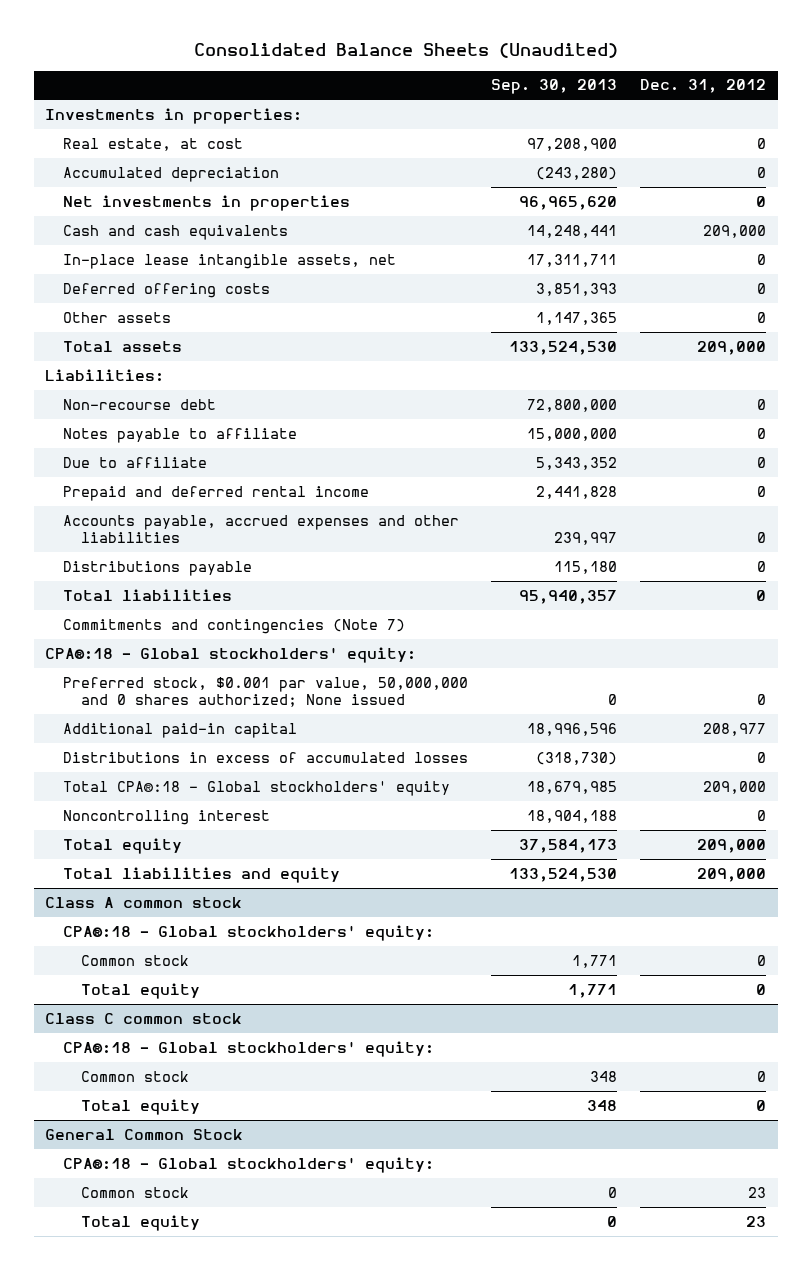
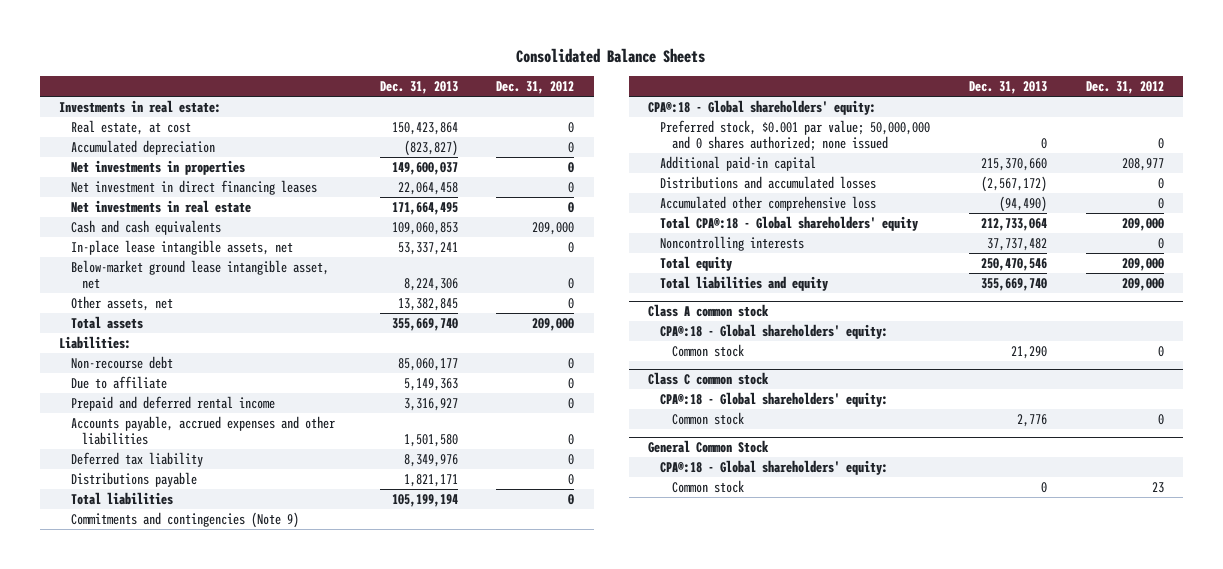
[193,43,618,59] Consolidated Balance Sheets (Unaudited) -> [516,47,706,63] Consolidated Balance Sheets
[491,79,618,95] Sep. 30, 2013 -> none
none -> [379,81,458,95] Dec. 31, 2013
[45,107,303,124] Investments in properties: -> [59,100,222,114] Investments in real estate:
none -> [70,180,317,196] Net investment in direct financing leases
none -> [70,200,251,214] Net investments in real estate
[63,282,271,298] Deferred offering costs -> none
none -> [70,260,329,290] Below-market ground lease intangible asset, net
[63,311,172,323] Other assets -> [70,296,173,312] Other assets, net
[63,427,298,443] Notes payable to affiliate -> none
none -> [70,452,203,468] Deferred tax liability
[63,618,406,634] Commitments and contingencies (Note 7) -> [70,512,299,529] Commitments and contingencies (Note 9)
[45,646,417,663] CPA®:18 - Global stockholders' equity: -> [648,100,877,116] CPA®:18 - Global shareholders' equity:
[63,676,469,708] Preferred stock, $0.001 par value, 50,000,000 and 0 shares authorized; None issued -> [660,120,931,152] Preferred stock, $0.001 par value; 50,000,000 and 0 shares authorized; none issued
[63,751,469,763] Distributions in excess of accumulated losses -> [660,176,877,190] Distributions and accumulated losses
none -> [660,196,877,212] Accumulated other comprehensive loss
[63,780,451,796] Total CPA®:18 - Global stockholders' equity -> [660,216,919,232] Total CPA®:18 - Global shareholders' equity
[63,809,271,825] Noncontrolling interest -> [660,236,805,252] Noncontrolling interests
[63,924,435,941] CPA®:18 - Global stockholders' equity: -> [660,324,889,340] CPA®:18 - Global shareholders' equity:
[81,982,201,999] Total equity -> none
[63,1040,435,1057] CPA®:18 - Global stockholders' equity: -> [660,392,889,408] CPA®:18 - Global shareholders' equity:
[81,1098,201,1115] Total equity -> none
[63,1156,435,1173] CPA®:18 - Global stockholders' equity: -> [660,460,889,476] CPA®:18 - Global shareholders' equity:
[81,1214,201,1231] Total equity -> none

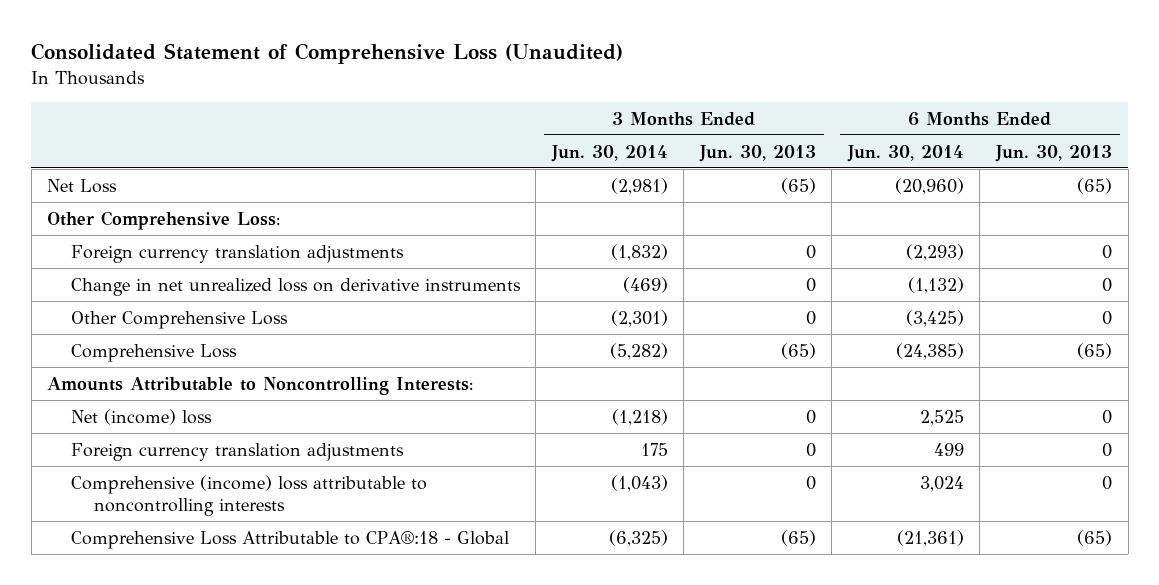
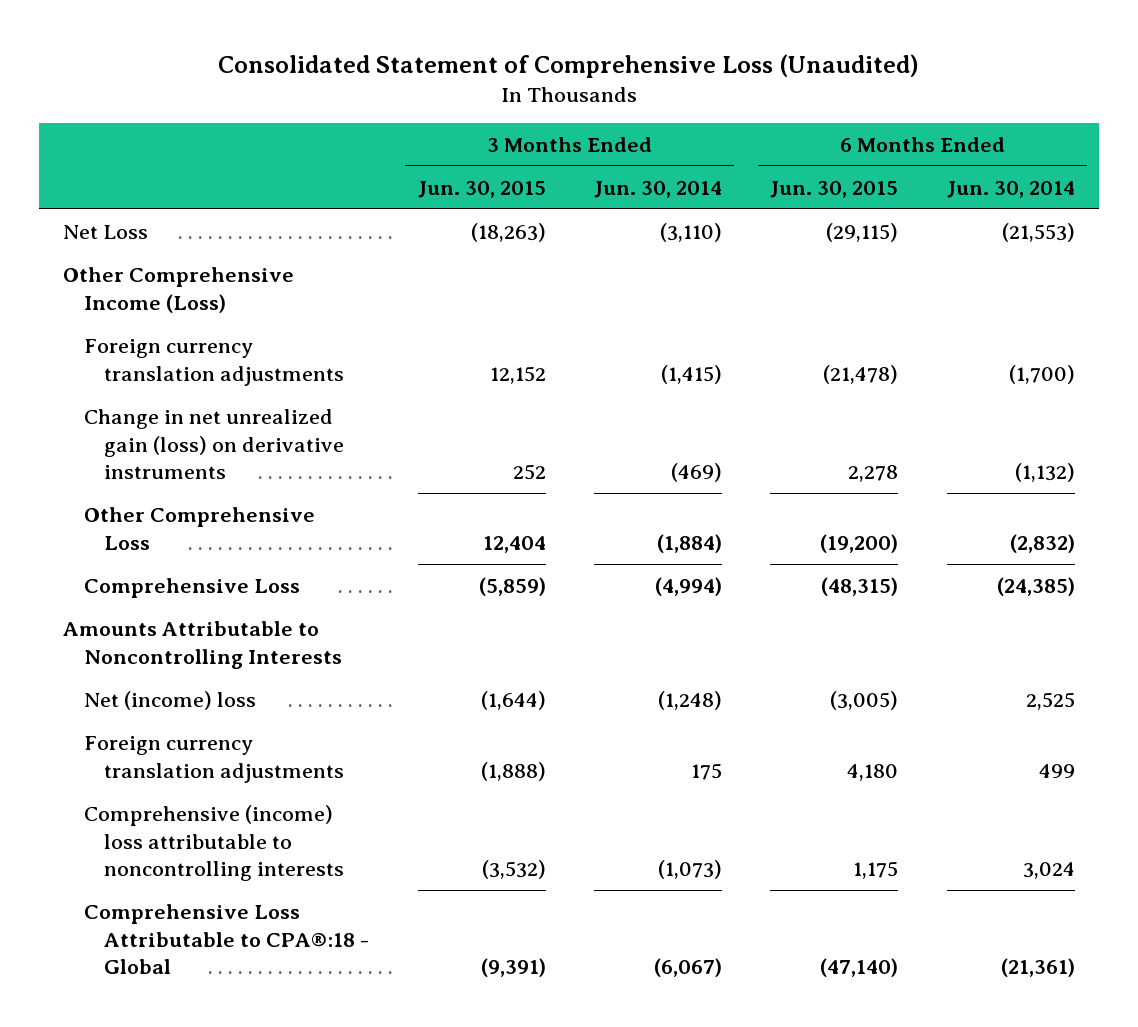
[698,144,816,162] Jun. 30, 2013 -> none
[994,144,1112,162] Jun. 30, 2013 -> none
none -> [417,180,546,198] Jun. 30, 2015
none -> [770,180,899,198] Jun. 30, 2015
[610,177,668,195] (2,981) -> [659,222,722,242] (3,110)
[894,177,964,195] (20,960) -> [1001,222,1075,242] (21,553)
[47,210,281,230] Other Comprehensive Loss: -> [63,266,295,313] Other Comprehensive Income (Loss)
[610,243,668,261] (1,832) -> [660,364,722,384] (1,415)
[905,243,964,261] (2,293) -> [1008,364,1075,384] (1,700)
[70,277,521,296] Change in net unrealized loss on derivative instruments -> [83,408,345,480] Change in net unrealized gain (loss) on derivative instruments
[610,309,668,327] (2,301) -> [656,533,722,553] (1,884)
[905,309,964,327] (3,425) -> [1009,533,1075,553] (2,832)
[609,342,668,360] (5,282) -> [654,576,722,596] (4,994)
[47,376,474,395] Amounts Attributable to Noncontrolling Interests: -> [63,620,342,669] Amounts Attributable to Noncontrolling Interests
[611,408,668,426] (1,218) -> [657,690,722,710] (1,248)
[610,474,668,492] (1,043) -> [657,860,722,880] (1,073)
[608,529,668,547] (6,325) -> [653,958,722,978] (6,067)

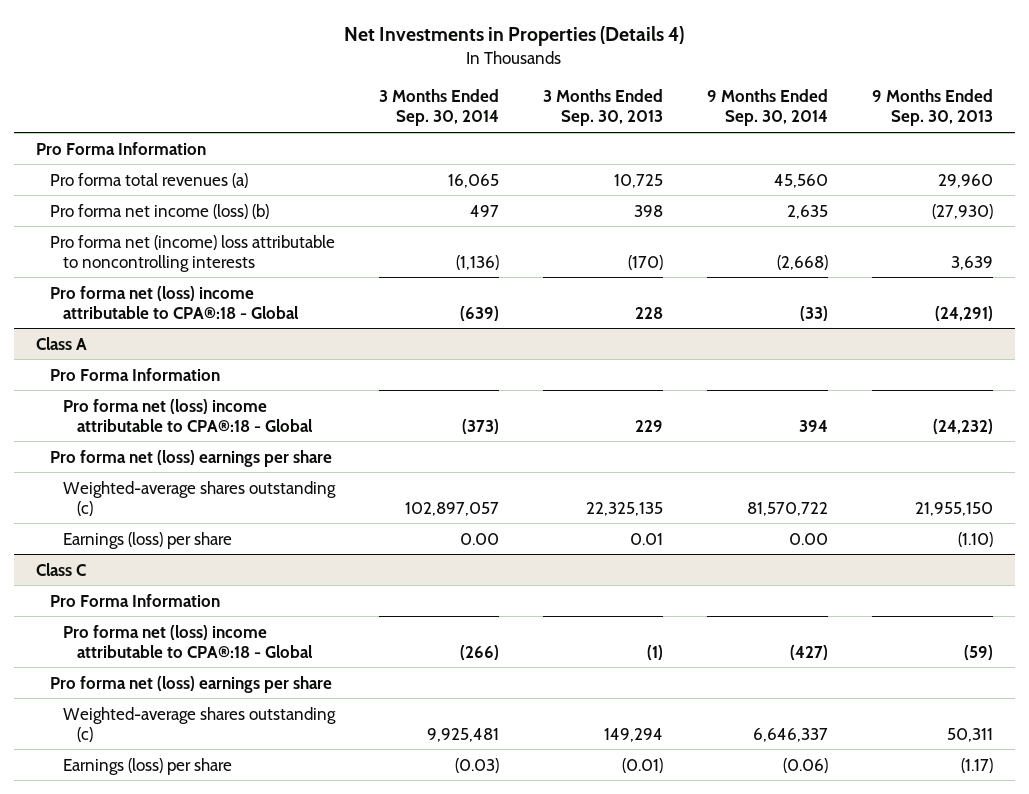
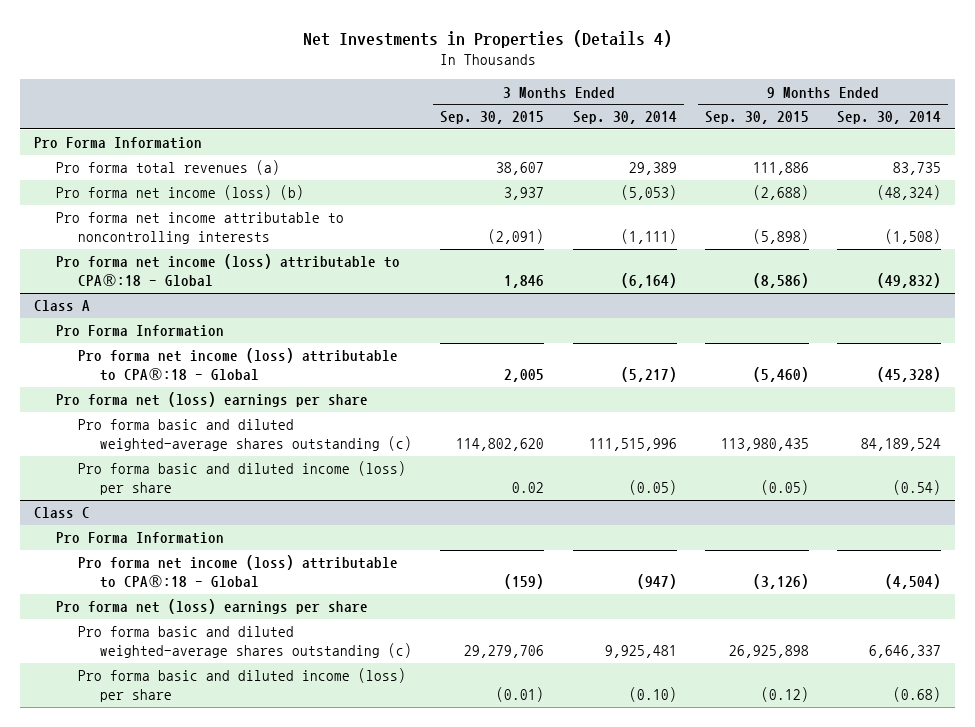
[542,89,663,127] 3 Months Ended Sep. 30, 2013 -> none
[871,89,993,127] 9 Months Ended Sep. 30, 2013 -> none
none -> [440,111,545,125] Sep. 30, 2015
none -> [705,111,810,125] Sep. 30, 2015
[448,173,500,188] 16,065 -> [628,162,677,176] 29,389
[773,173,828,188] 45,560 -> [893,162,942,176] 83,735
[470,204,500,217] 497 -> [620,185,677,201] (5,053)
[786,204,828,219] 2,635 -> [877,185,942,201] (48,324)
[49,234,335,272] Pro forma net (income) loss attributable to noncontrolling interests -> [56,212,345,245] Pro forma net income attributable to noncontrolling interests
[456,254,500,270] (1,136) -> [620,229,677,245] (1,111)
[776,254,828,270] (2,668) -> [885,229,942,245] (1,508)
[49,285,300,319] Pro forma net (loss) income attributable to CPA®:18 - Global -> [56,254,401,288] Pro forma net income (loss) attributable to CPA®:18 - Global
[460,305,500,321] (639) -> [620,273,677,289] (6,164)
[799,305,828,321] (33) -> [877,273,942,289] (49,832)
[63,398,313,432] Pro forma net (loss) income attributable to CPA®:18 - Global -> [78,348,399,382] Pro forma net income (loss) attributable to CPA®:18 - Global
[462,418,500,434] (373) -> [620,367,677,383] (5,217)
[798,419,828,432] 394 -> [877,367,942,383] (45,328)
[63,480,337,516] Weighted-average shares outstanding (c) -> [78,419,413,452] Pro forma basic and diluted weighted-average shares outstanding (c)
[405,501,500,516] 102,897,057 -> [588,438,677,452] 111,515,996
[746,501,828,516] 81,570,722 -> [861,438,942,452] 84,189,524
[63,531,233,549] Earnings (loss) per share -> [78,461,407,496] Pro forma basic and diluted income (loss) per share
[460,532,500,545] 0.00 -> [628,480,677,496] (0.05)
[788,532,828,545] 0.00 -> [893,480,942,496] (0.54)
[63,624,313,658] Pro forma net (loss) income attributable to CPA®:18 - Global -> [78,555,399,589] Pro forma net income (loss) attributable to CPA®:18 - Global
[460,644,500,660] (266) -> [636,574,677,590] (947)
[789,644,828,660] (427) -> [885,574,942,590] (4,504)
[63,706,337,742] Weighted-average shares outstanding (c) -> [78,626,413,659] Pro forma basic and diluted weighted-average shares outstanding (c)
[63,757,233,775] Earnings (loss) per share -> [78,668,407,703] Pro forma basic and diluted income (loss) per share
[455,757,500,773] (0.03) -> [628,687,677,703] (0.10)
[782,757,828,773] (0.06) -> [893,687,942,703] (0.68)

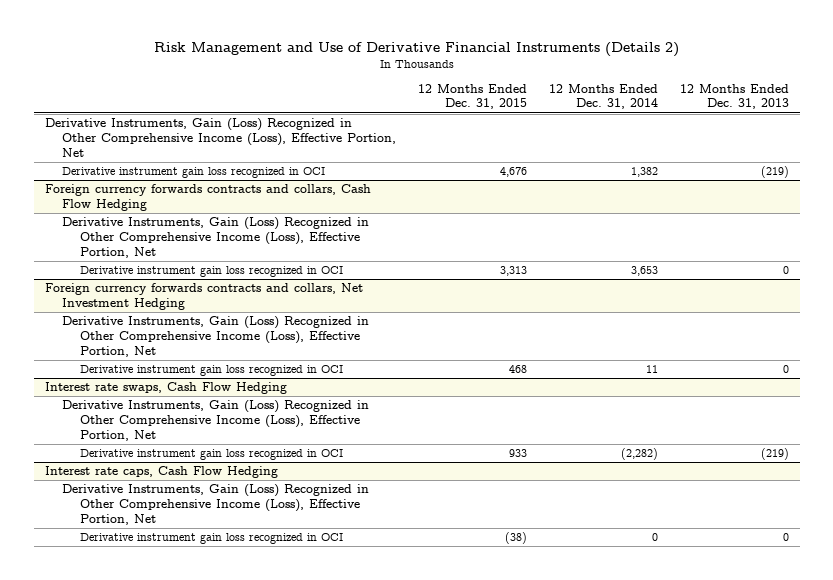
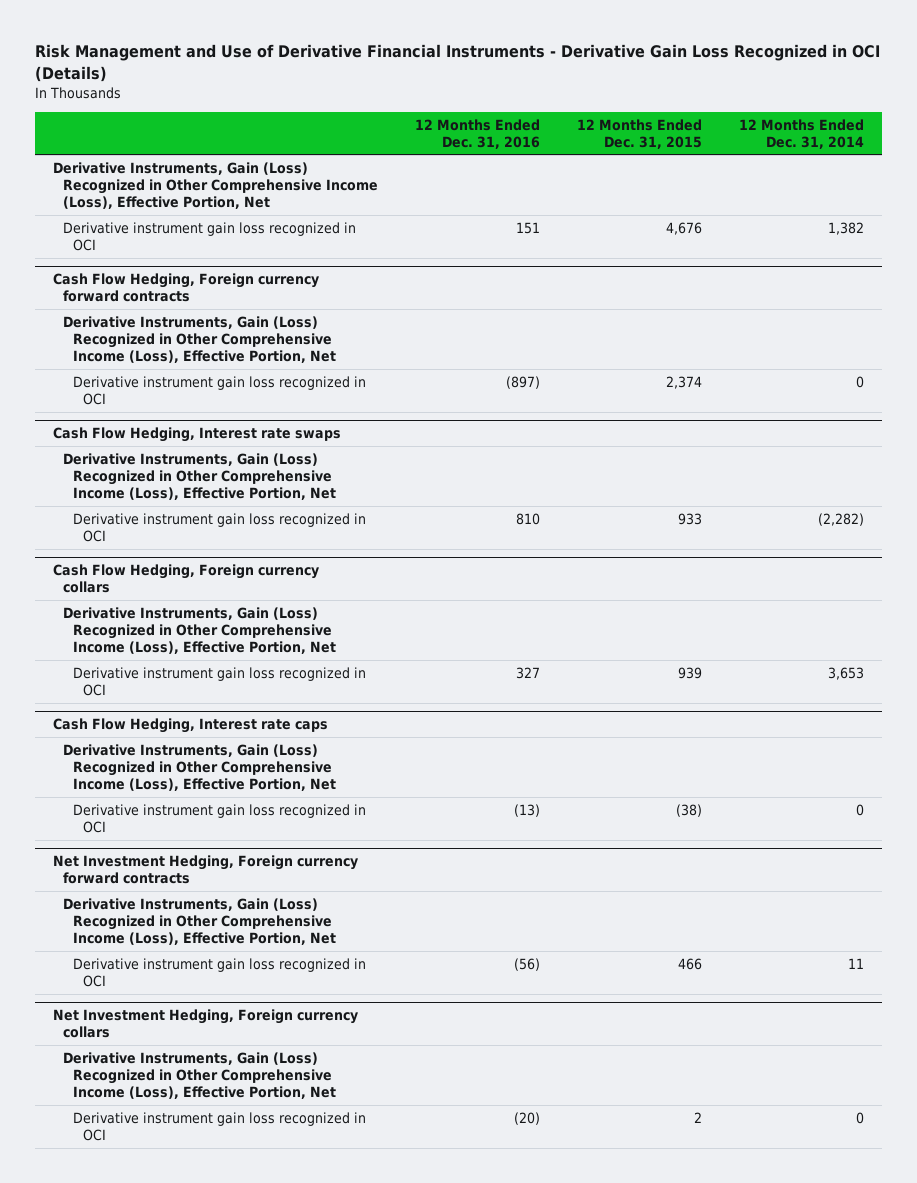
[153,41,679,57] Risk Management and Use of Derivative Financial Instruments (Details 2) -> [34,43,880,82] Risk Management and Use of Derivative Financial Instruments - Derivative Gain Loss Recognized in OCI (Details)
[679,83,789,110] 12 Months Ended Dec. 31, 2013 -> none
none -> [415,118,541,149] 12 Months Ended Dec. 31, 2016
[62,217,370,258] Derivative Instruments, Gain (Loss) Recognized in Other Comprehensive Income (Loss), Effective Portion, Net -> none
[79,266,343,278] Derivative instrument gain loss recognized in OCI -> none
[44,283,363,311] Foreign currency forwards contracts and collars, Net Investment Hedging -> none
[44,184,371,212] Foreign currency forwards contracts and collars, Cash Flow Hedging -> [53,273,320,303] Cash Flow Hedging, Foreign currency forward contracts
[509,365,528,374] 468 -> [665,375,702,389] 2,374
[645,365,658,374] 11 -> [855,375,864,388] 0
[44,382,287,395] Interest rate swaps, Cash Flow Hedging -> [53,427,342,443] Cash Flow Hedging, Interest rate swaps
[44,466,278,479] Interest rate caps, Cash Flow Hedging -> none
none -> [53,564,320,594] Cash Flow Hedging, Foreign currency collars
none -> [73,666,367,696] Derivative instrument gain loss recognized in OCI
none -> [53,718,329,734] Cash Flow Hedging, Interest rate caps
none -> [63,743,337,791] Derivative Instruments, Gain (Loss) Recognized in Other Comprehensive Income (Loss), Effective Portion, Net
none -> [53,855,359,885] Net Investment Hedging, Foreign currency forward contracts
none -> [63,897,337,945] Derivative Instruments, Gain (Loss) Recognized in Other Comprehensive Income (Loss), Effective Portion, Net
none -> [73,957,367,987] Derivative instrument gain loss recognized in OCI
none -> [53,1009,359,1039] Net Investment Hedging, Foreign currency collars
none -> [63,1051,337,1099] Derivative Instruments, Gain (Loss) Recognized in Other Comprehensive Income (Loss), Effective Portion, Net
none -> [73,1111,367,1141] Derivative instrument gain loss recognized in OCI

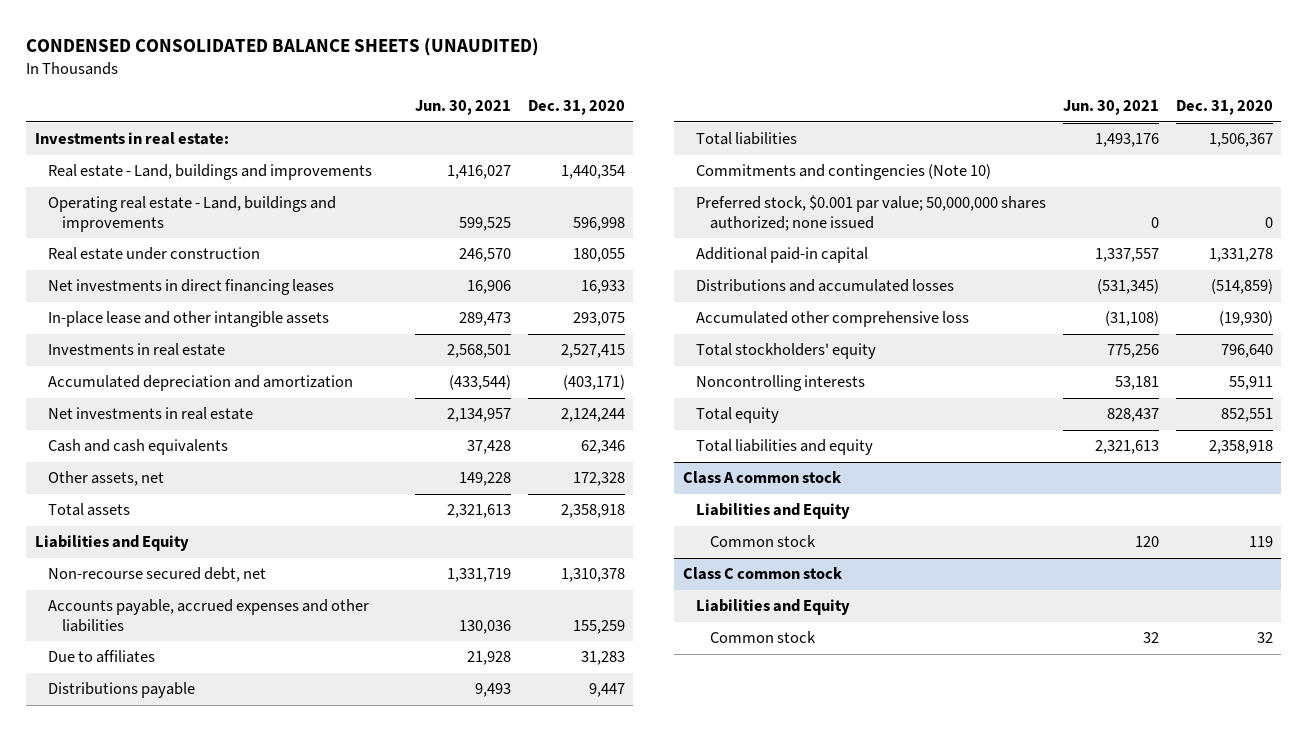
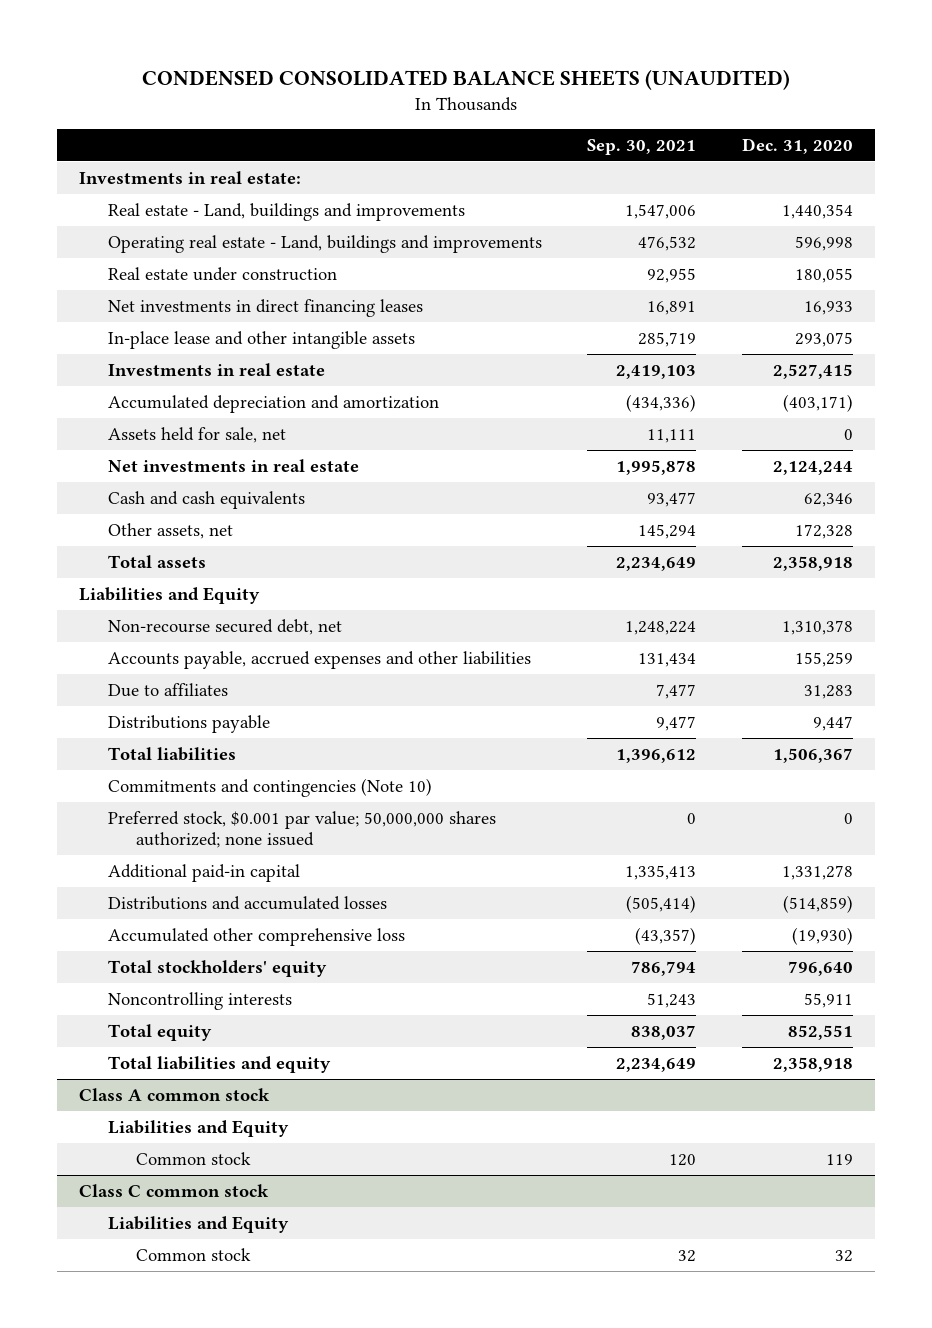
[415,100,512,116] Jun. 30, 2021 -> none
none -> [587,138,697,155] Sep. 30, 2021
none -> [107,426,286,443] Assets held for sale, net

